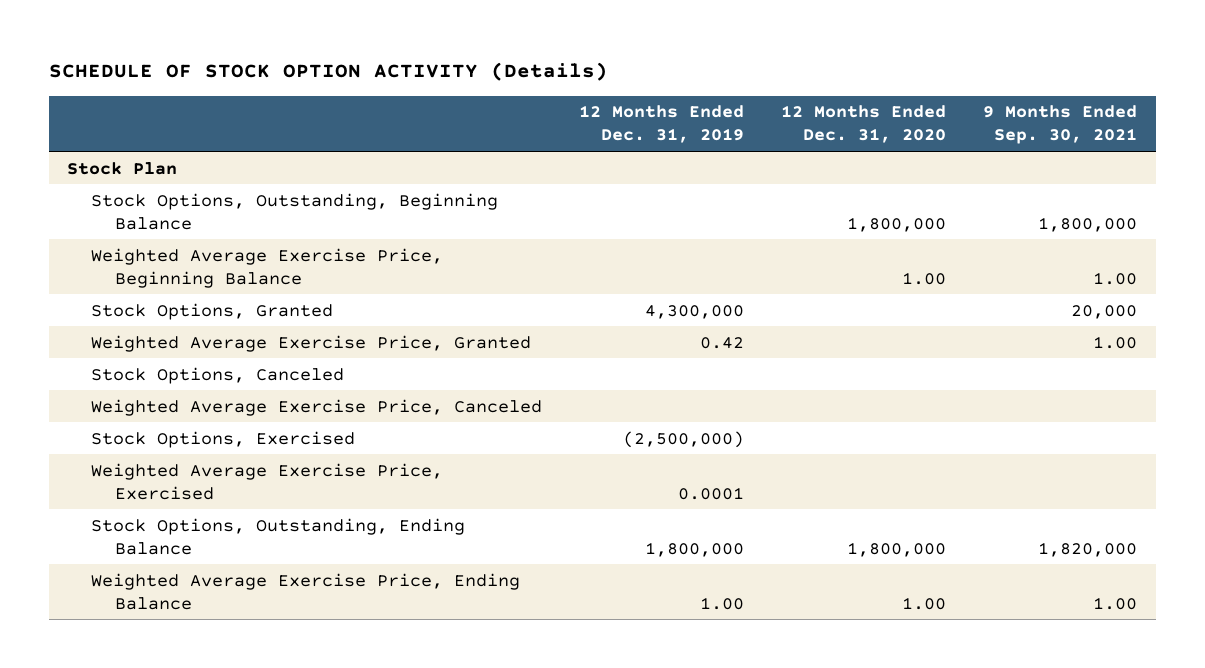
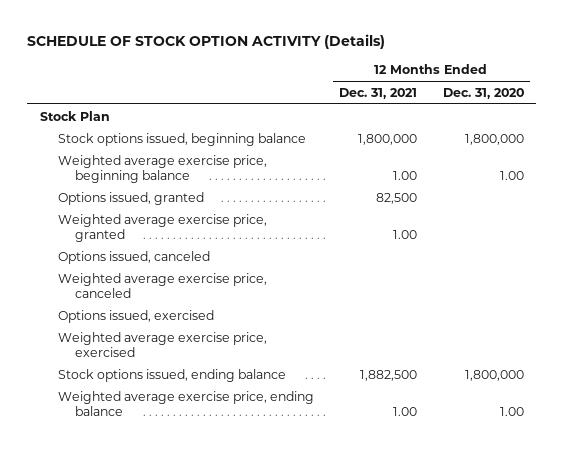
[579,105,745,144] 12 Months Ended Dec. 31, 2019 -> none
[983,105,1138,145] 9 Months Ended Sep. 30, 2021 -> none
none -> [339,87,418,99] Dec. 31, 2021
[91,192,499,230] Stock Options, Outstanding, Beginning Balance -> [57,132,306,146] Stock options issued, beginning balance
[91,247,444,288] Weighted Average Exercise Price, Beginning Balance -> [57,154,267,183] Weighted average exercise price, beginning balance
[91,302,334,320] Stock Options, Granted -> [57,191,204,205] Options issued, granted
[91,334,532,352] Weighted Average Exercise Price, Granted -> [57,213,267,242] Weighted average exercise price, granted
[91,366,345,384] Stock Options, Canceled -> [57,250,210,264] Options issued, canceled
[91,398,543,416] Weighted Average Exercise Price, Canceled -> [57,272,267,298] Weighted average exercise price, canceled
[91,430,356,448] Stock Options, Exercised -> [57,309,214,323] Options issued, exercised
[91,462,444,500] Weighted Average Exercise Price, Exercised -> [57,331,267,357] Weighted average exercise price, exercised
[91,517,466,555] Stock Options, Outstanding, Ending Balance -> [57,368,286,382] Stock options issued, ending balance
[91,572,521,610] Weighted Average Exercise Price, Ending Balance -> [57,390,314,416] Weighted average exercise price, ending balance

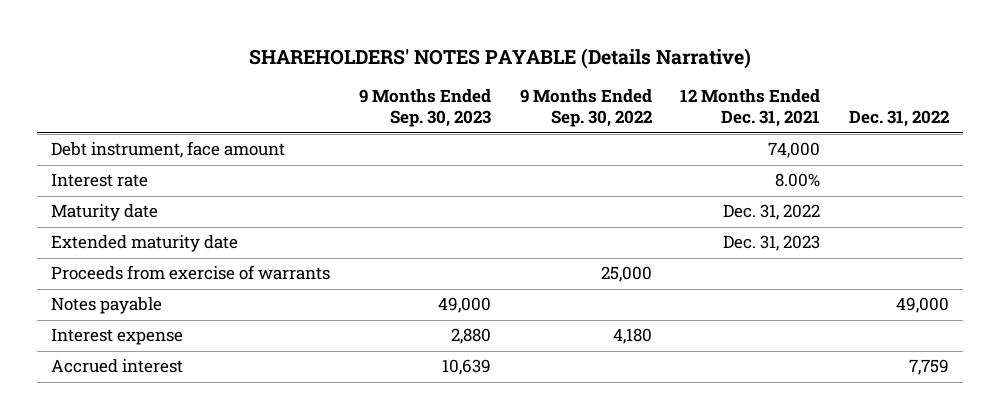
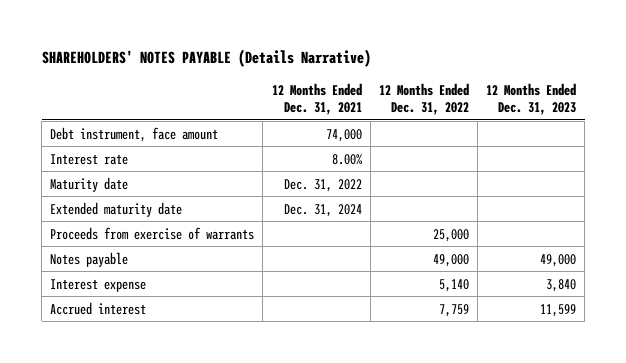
[358,89,491,128] 9 Months Ended Sep. 30, 2023 -> none
[519,89,652,128] 9 Months Ended Sep. 30, 2022 -> none
[848,110,949,128] Dec. 31, 2022 -> none
none -> [378,83,469,115] 12 Months Ended Dec. 31, 2022
none -> [486,83,577,115] 12 Months Ended Dec. 31, 2023
[723,235,821,252] Dec. 31, 2023 -> [283,203,362,217] Dec. 31, 2024

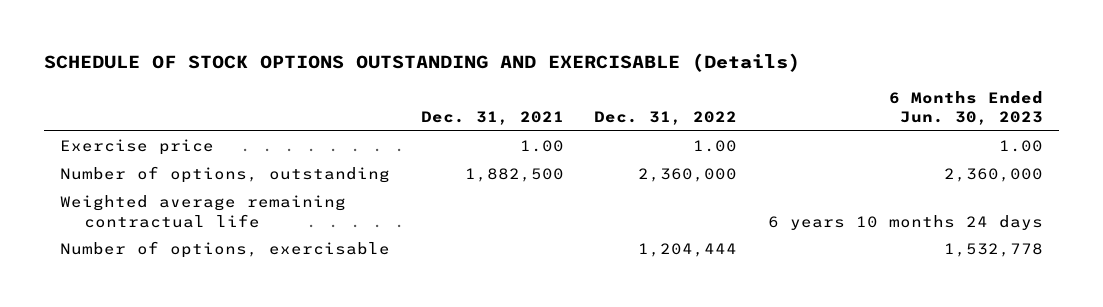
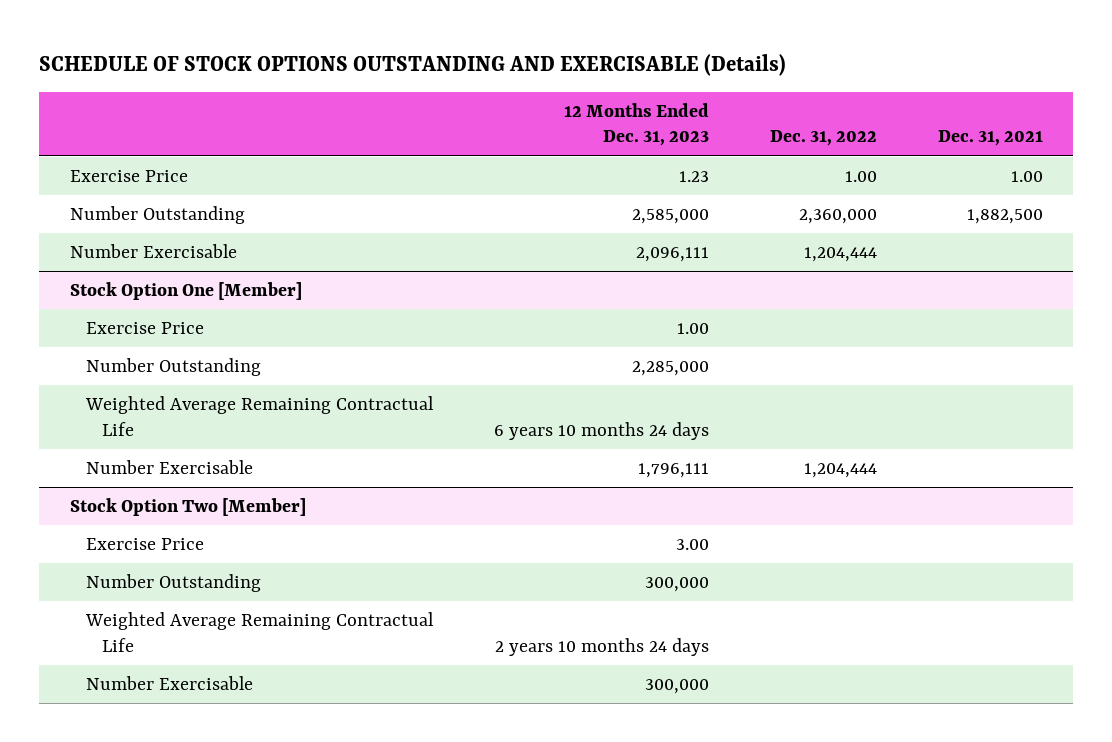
[889,90,1044,125] 6 Months Ended Jun. 30, 2023 -> none
none -> [563,102,709,147] 12 Months Ended Dec. 31, 2023
[59,195,346,228] Weighted average remaining contractual life -> none
[59,139,214,156] Exercise price -> [69,170,188,183] Exercise Price
[59,166,390,184] Number of options, outstanding -> [69,206,245,225] Number Outstanding
[59,241,390,259] Number of options, exercisable -> [69,244,237,259] Number Exercisable
none -> [69,282,302,301] Stock Option One [Member]
none -> [85,322,204,335] Exercise Price
none -> [85,358,261,377] Number Outstanding
none -> [84,396,434,436] Weighted Average Remaining Contractual Life
none -> [85,460,253,475] Number Exercisable
none -> [69,498,306,517] Stock Option Two [Member]
none -> [85,538,204,551] Exercise Price
none -> [85,574,261,593] Number Outstanding
none -> [84,612,434,652] Weighted Average Remaining Contractual Life
none -> [85,676,253,691] Number Exercisable

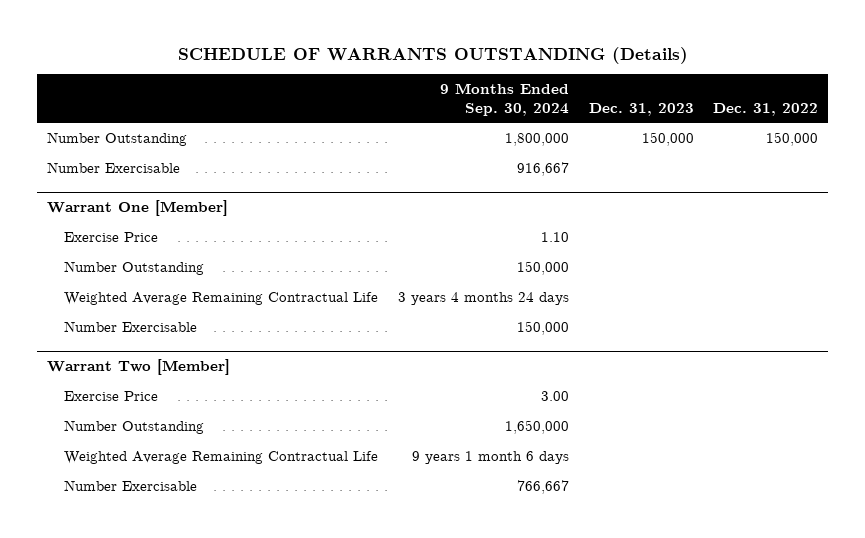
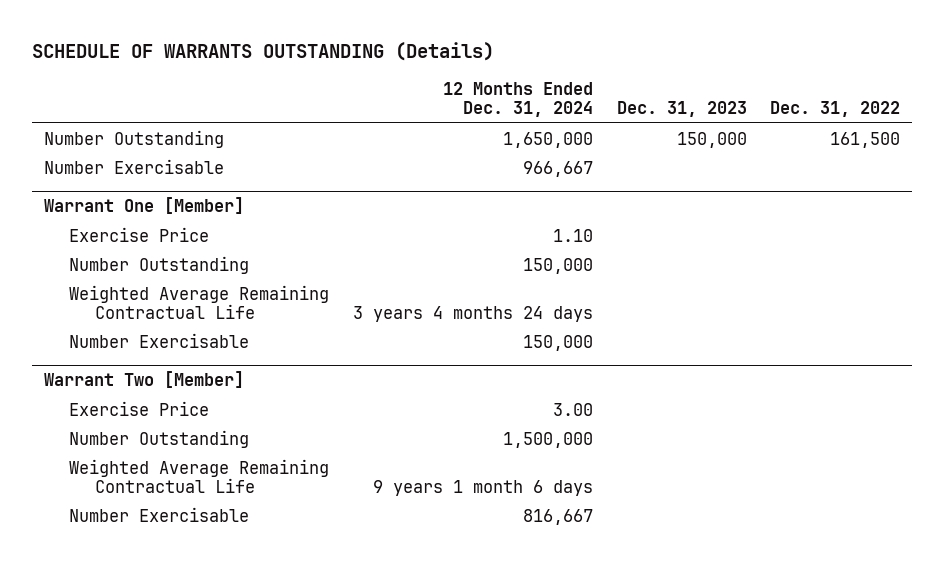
[440,83,570,116] 9 Months Ended Sep. 30, 2024 -> none
none -> [443,82,594,118] 12 Months Ended Dec. 31, 2024
[766,131,819,146] 150,000 -> [830,131,901,148] 161,500

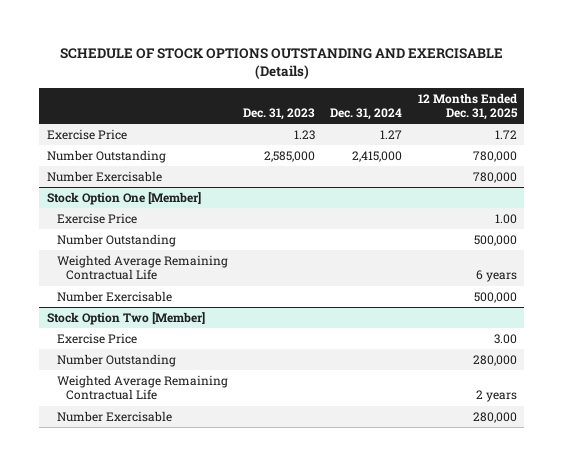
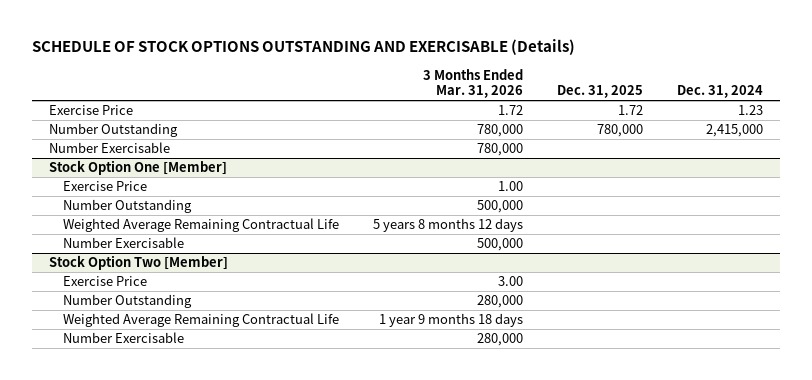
[243,108,316,121] Dec. 31, 2023 -> none
[417,92,518,121] 12 Months Ended Dec. 31, 2025 -> none
none -> [422,68,523,99] 3 Months Ended Mar. 31, 2026
none -> [556,85,643,99] Dec. 31, 2025
[380,129,403,139] 1.27 -> [738,105,764,116] 1.23

